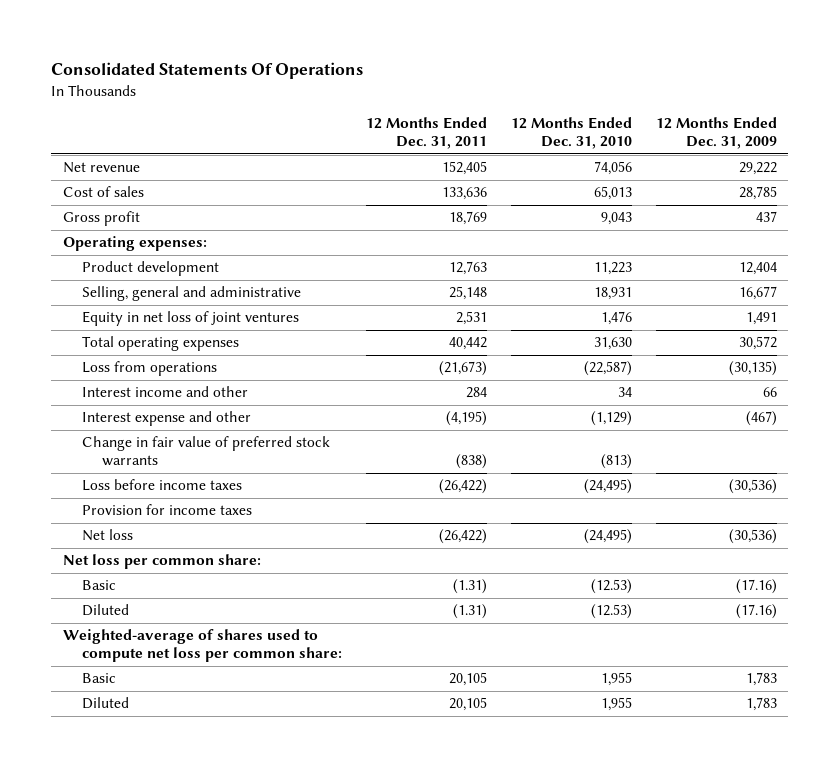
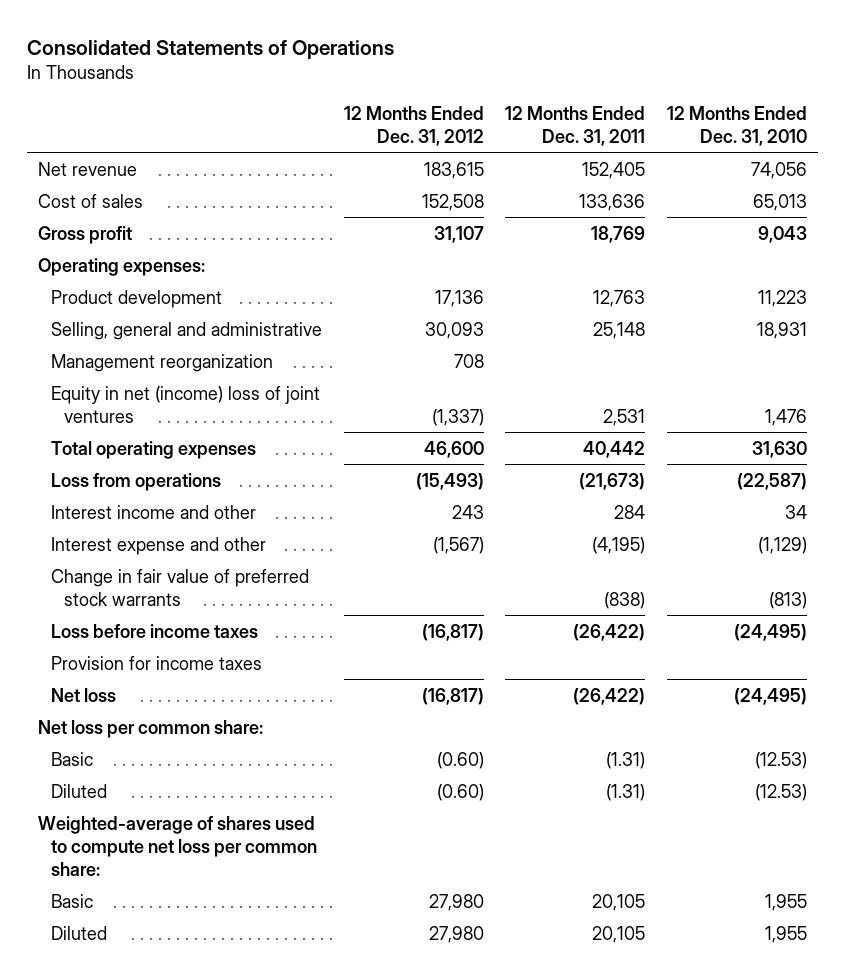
[51,61,364,79] Consolidated Statements Of Operations -> [27,40,395,60] Consolidated Statements of Operations
[655,117,777,150] 12 Months Ended Dec. 31, 2009 -> none
none -> [343,105,484,146] 12 Months Ended Dec. 31, 2012
none -> [50,353,273,372] Management reorganization
[82,311,300,327] Equity in net loss of joint ventures -> [50,385,320,423] Equity in net (income) loss of joint ventures

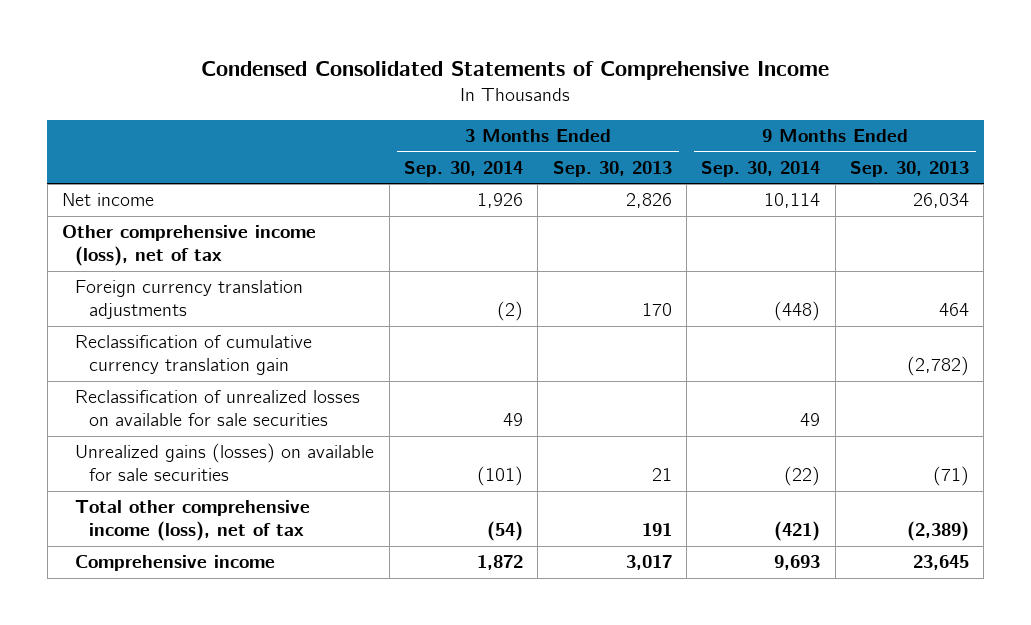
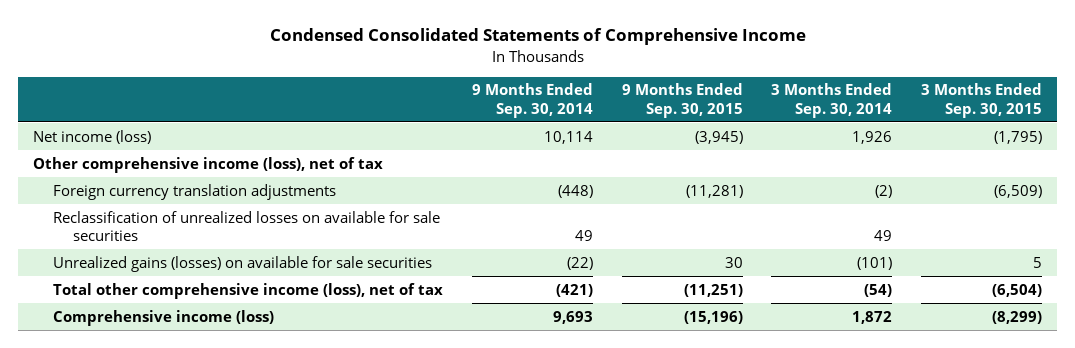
[552,160,672,177] Sep. 30, 2013 -> none
[849,160,969,177] Sep. 30, 2013 -> none
none -> [621,83,743,118] 9 Months Ended Sep. 30, 2015
none -> [921,83,1043,118] 3 Months Ended Sep. 30, 2015
[61,193,154,207] Net income -> [32,129,151,144] Net income (loss)
[75,335,313,376] Reclassification of cumulative currency translation gain -> none
[75,555,276,572] Comprehensive income -> [52,309,274,326] Comprehensive income (loss)

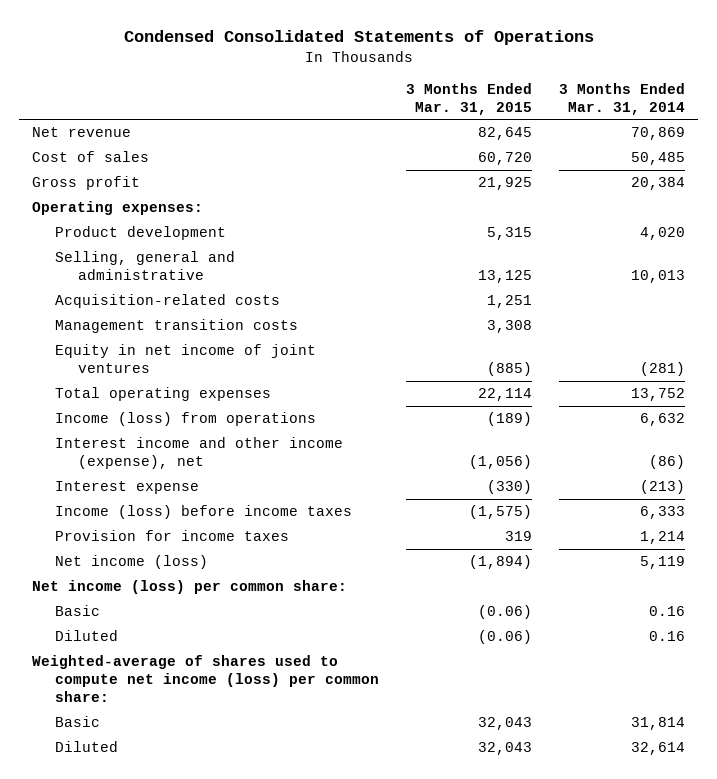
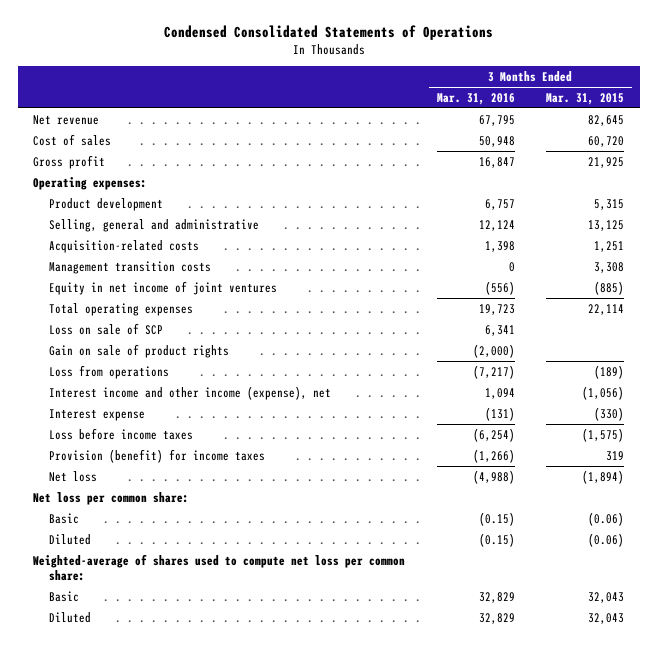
[558,82,685,115] 3 Months Ended Mar. 31, 2014 -> none
none -> [436,92,515,105] Mar. 31, 2016
none -> [49,322,164,335] Loss on sale of SCP
none -> [49,343,230,358] Gain on sale of product rights
[55,412,317,427] Income (loss) from operations -> [49,364,170,379] Loss from operations
[55,505,353,520] Income (loss) before income taxes -> [49,427,194,440] Loss before income taxes
[55,530,290,542] Provision for income taxes -> [49,448,266,463] Provision (benefit) for income taxes
[55,555,209,570] Net income (loss) -> [49,470,98,482] Net loss
[32,580,348,595] Net income (loss) per common share: -> [33,491,190,505] Net loss per common share:
[32,655,380,703] Weighted-average of shares used to compute net income (loss) per common share: -> [33,553,406,582] Weighted-average of shares used to compute net loss per common share:

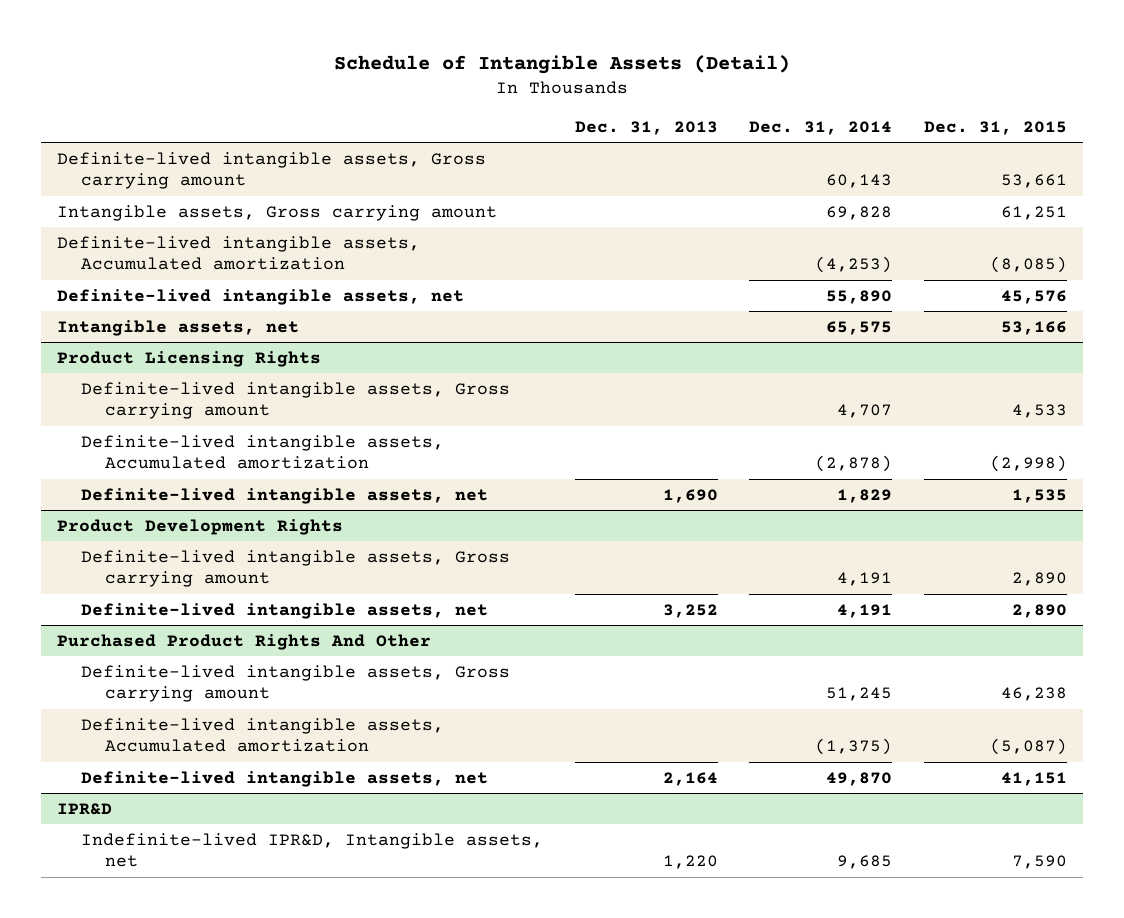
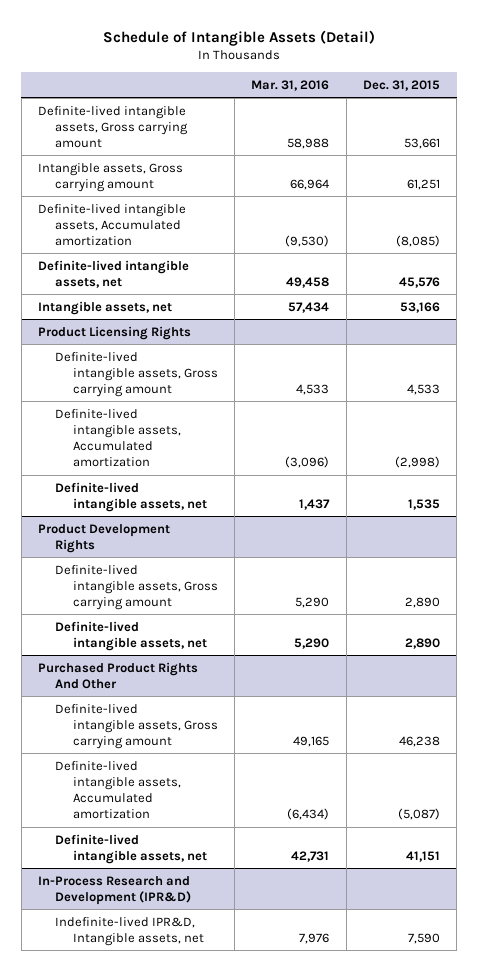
[574,120,718,135] Dec. 31, 2013 -> none
[749,120,893,135] Dec. 31, 2014 -> none
none -> [251,79,330,91] Mar. 31, 2016
[57,802,113,815] IPR&D -> [38,875,192,905] In-Process Research and Development (IPR&D)

